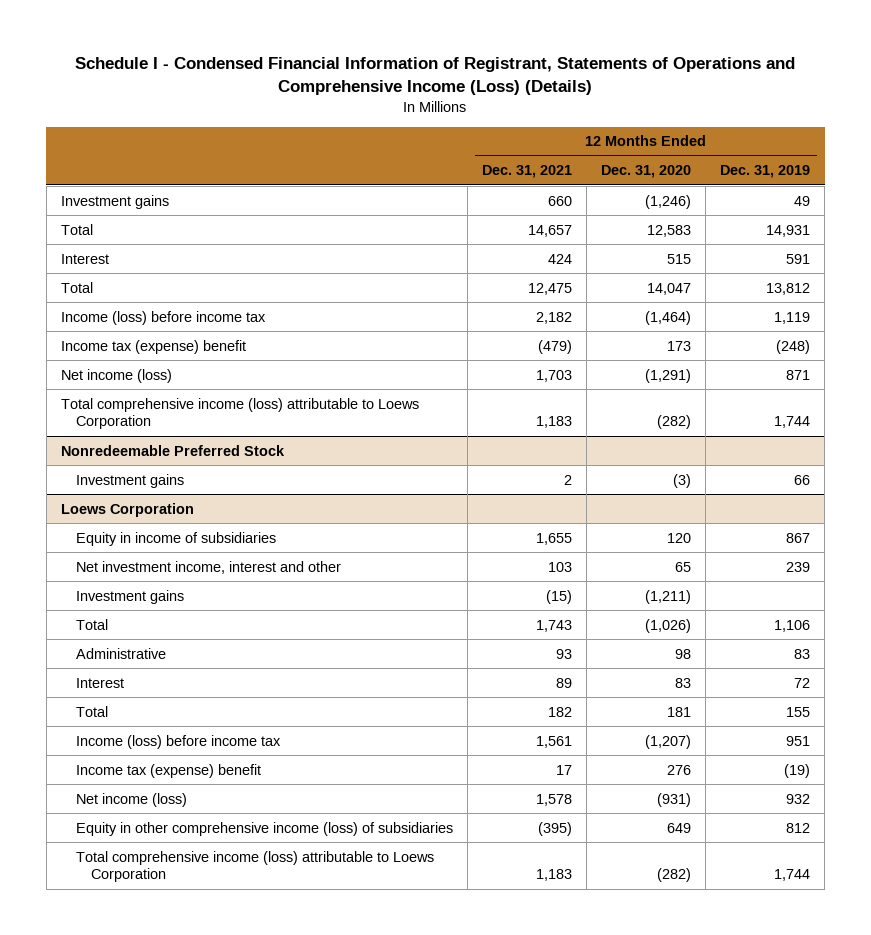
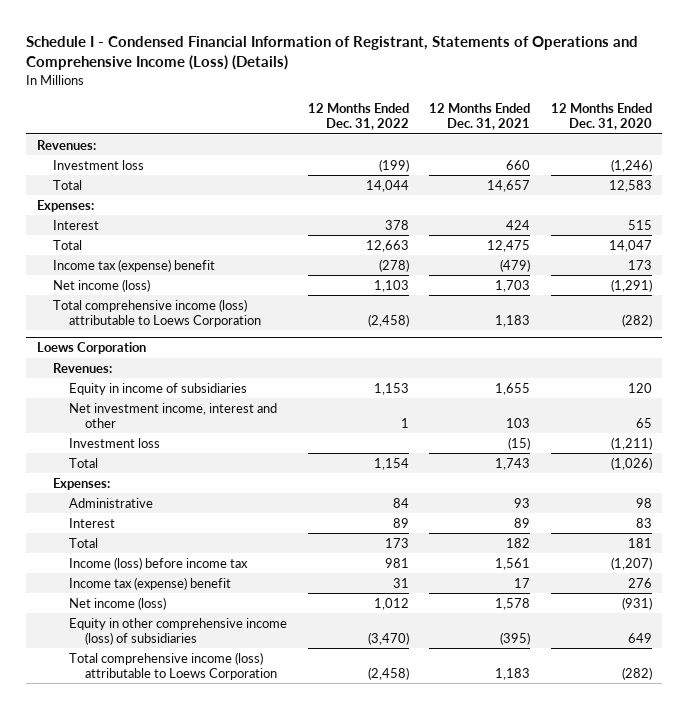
[720,165,811,179] Dec. 31, 2019 -> none
none -> [307,102,409,131] 12 Months Ended Dec. 31, 2022
none -> [36,139,96,150] Revenues:
[60,194,169,209] Investment gains -> [52,159,144,170] Investment loss
none -> [36,199,94,212] Expenses:
[60,310,266,325] Income (loss) before income tax -> none
[60,444,285,456] Nonredeemable Preferred Stock -> none
[75,473,184,488] Investment gains -> none
none -> [52,362,112,373] Revenues:
[75,589,184,604] Investment gains -> [68,437,160,448] Investment loss
none -> [52,477,110,490] Expenses:

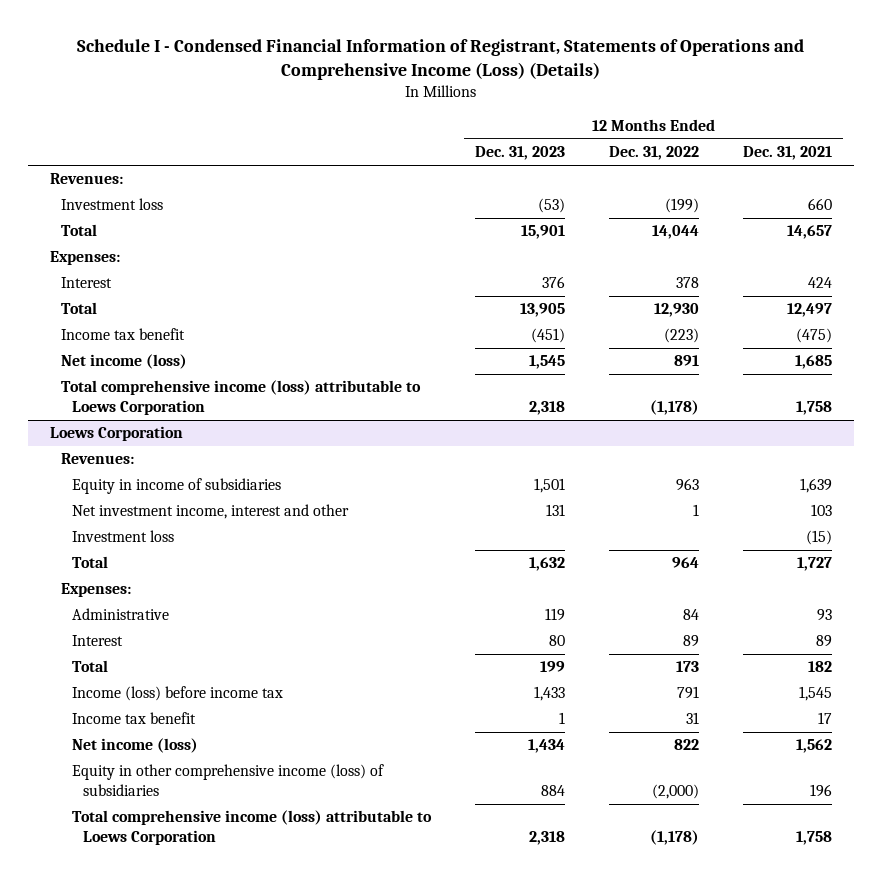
[550,102,652,131] 12 Months Ended Dec. 31, 2020 -> none
none -> [475,146,566,161] Dec. 31, 2023
[365,239,409,252] 12,663 -> [654,303,700,318] 12,930
[487,239,531,252] 12,475 -> [787,303,833,318] 12,497
[52,258,215,272] Income tax (expense) benefit -> [60,328,185,341] Income tax benefit
[378,258,409,272] (278) -> [664,328,700,344] (223)
[500,258,531,272] (479) -> [796,328,833,344] (475)
[373,279,409,292] 1,103 -> [674,355,700,367] 891
[495,279,531,292] 1,703 -> [795,355,833,370] 1,685
[367,314,409,328] (2,458) -> [650,400,700,416] (1,178)
[495,315,531,328] 1,183 -> [796,401,833,416] 1,758
[373,382,409,395] 1,153 -> [676,478,700,492] 963
[495,382,531,395] 1,655 -> [800,478,833,494] 1,639
[373,457,409,470] 1,154 -> [672,557,700,569] 964
[495,457,531,470] 1,743 -> [797,557,833,572] 1,727
[384,557,409,568] 981 -> [677,686,700,700] 791
[495,557,531,570] 1,561 -> [799,686,833,702] 1,545
[68,576,231,590] Income tax (expense) benefit -> [72,712,197,725] Income tax benefit
[373,597,409,610] 1,012 -> [674,739,700,751] 822
[495,597,531,610] 1,578 -> [796,739,833,754] 1,562
[367,632,409,646] (3,470) -> [652,784,700,800] (2,000)
[500,632,531,646] (395) -> [810,784,833,798] 196
[367,667,409,681] (2,458) -> [650,830,700,846] (1,178)
[495,668,531,681] 1,183 -> [796,831,833,846] 1,758

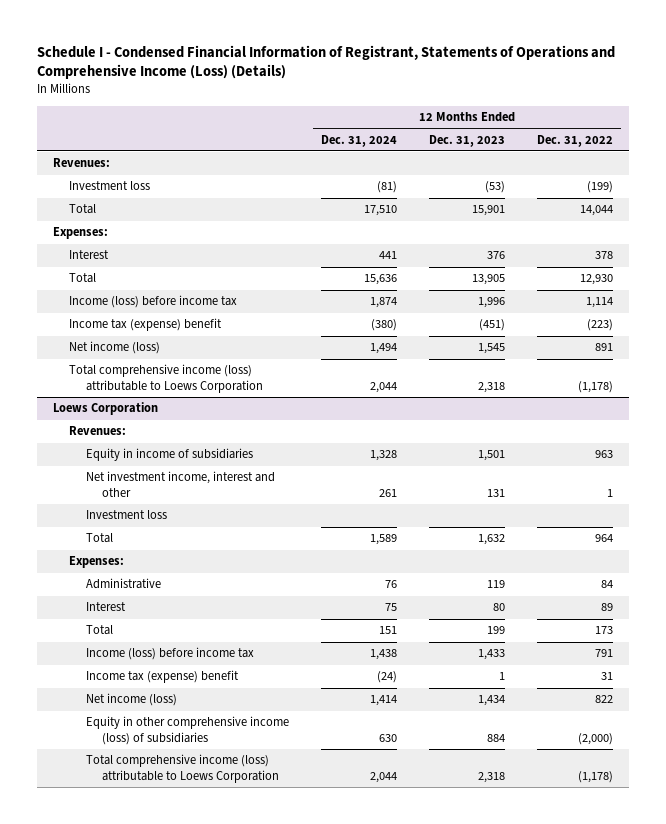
[743,146,833,161] Dec. 31, 2021 -> none
none -> [320,134,397,147] Dec. 31, 2024
none -> [69,295,238,309] Income (loss) before income tax
[60,328,185,341] Income tax benefit -> [69,318,223,332] Income tax (expense) benefit
[72,712,197,725] Income tax benefit -> [85,670,239,684] Income tax (expense) benefit

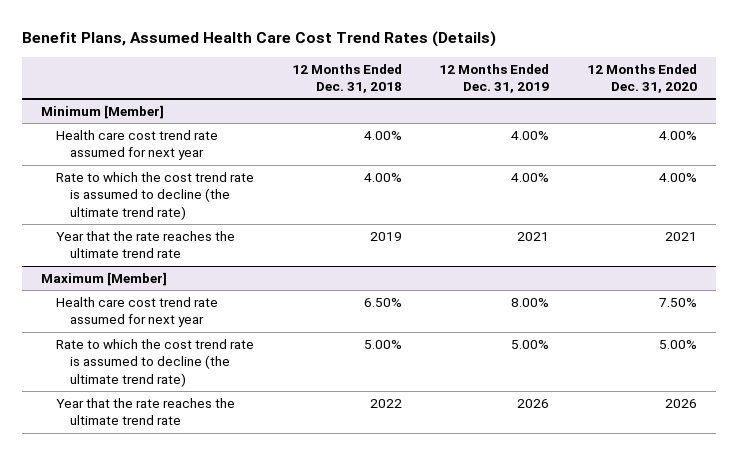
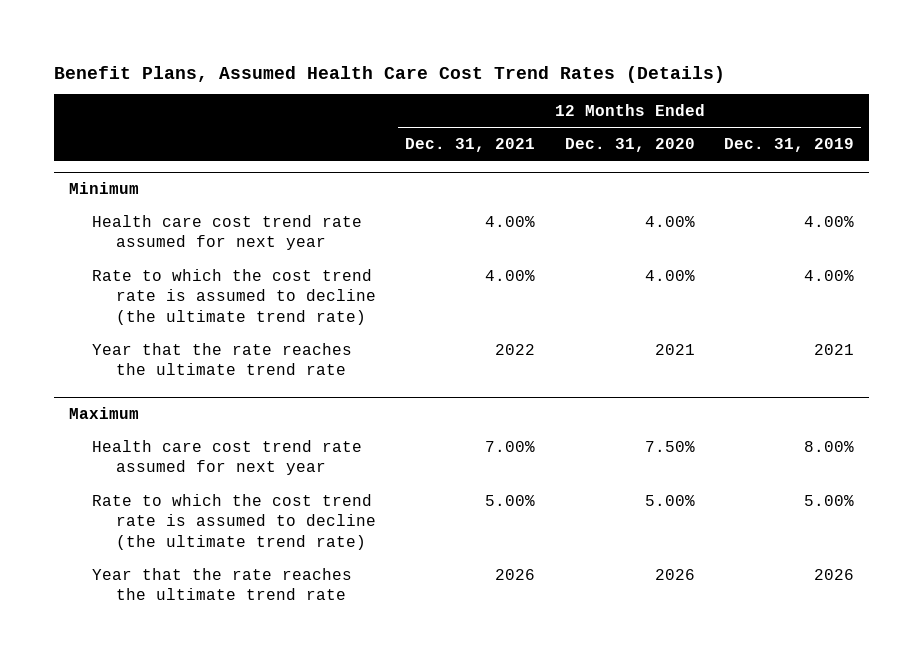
[291,63,402,94] 12 Months Ended Dec. 31, 2018 -> none
none -> [405,138,536,153] Dec. 31, 2021
[41,104,165,119] Minimum [Member] -> [68,182,139,195] Minimum
[41,271,168,286] Maximum [Member] -> [68,407,139,420] Maximum

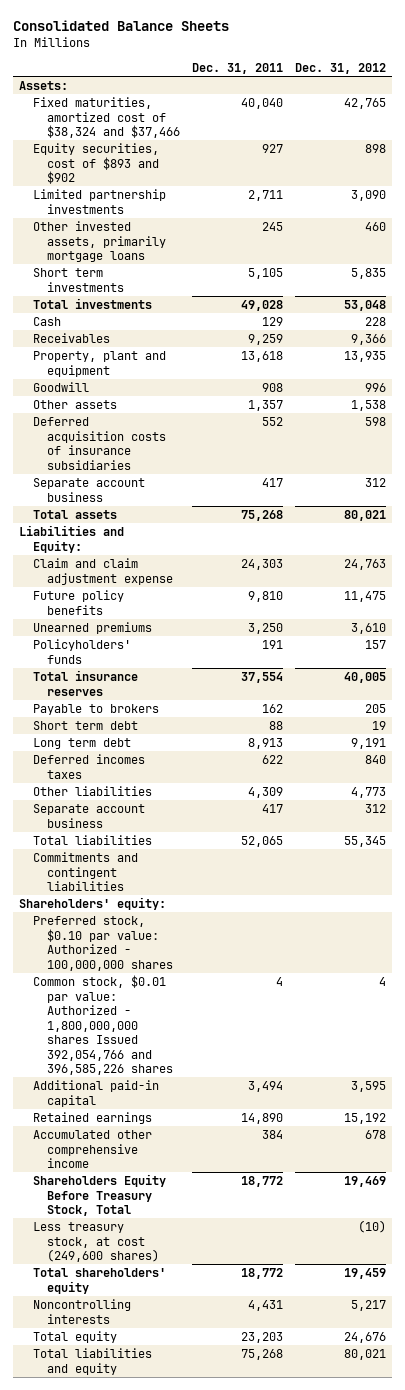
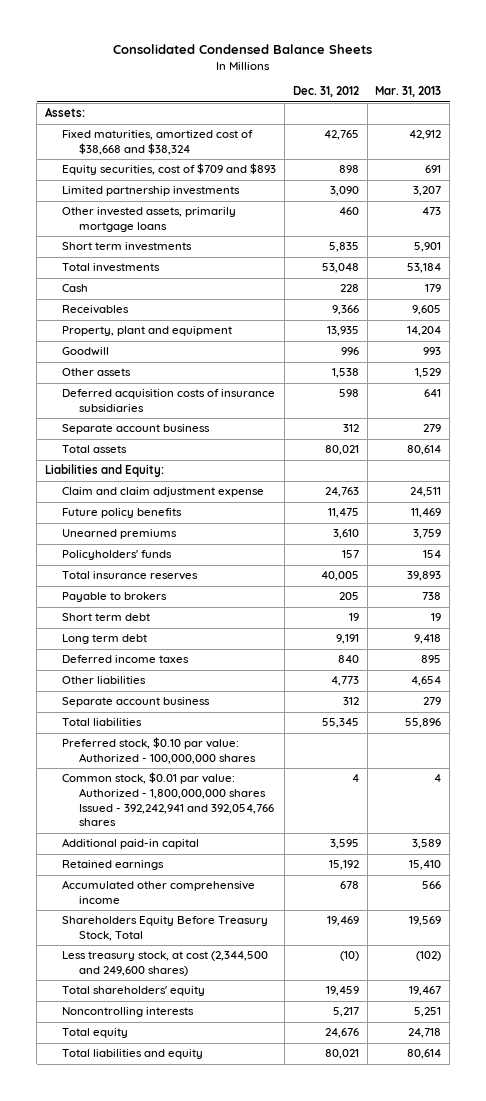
[12,19,229,31] Consolidated Balance Sheets -> [113,44,373,55] Consolidated Condensed Balance Sheets
[192,62,284,74] Dec. 31, 2011 -> none
none -> [375,86,442,98] Mar. 31, 2013
[32,97,180,139] Fixed maturities, amortized cost of $38,324 and $37,466 -> [62,130,254,156] Fixed maturities, amortized cost of $38,668 and $38,324
[32,143,159,185] Equity securities, cost of $893 and $902 -> [62,163,277,176] Equity securities, cost of $709 and $893
[32,754,145,779] Deferred incomes taxes -> [62,655,190,664] Deferred income taxes
[32,852,138,892] Commitments and contingent liabilities -> none
[18,897,166,911] Shareholders' equity: -> none
[32,975,173,1076] Common stock, $0.01 par value: Authorized - 1,800,000,000 shares Issued 392,054,766 and 396,585,226 shares -> [62,772,275,827] Common stock, $0.01 par value: Authorized - 1,800,000,000 shares Issued - 392,242,941 and 392,054,766 shares
[32,1222,159,1263] Less treasury stock, at cost (249,600 shares) -> [62,951,269,977] Less treasury stock, at cost (2,344,500 and 249,600 shares)

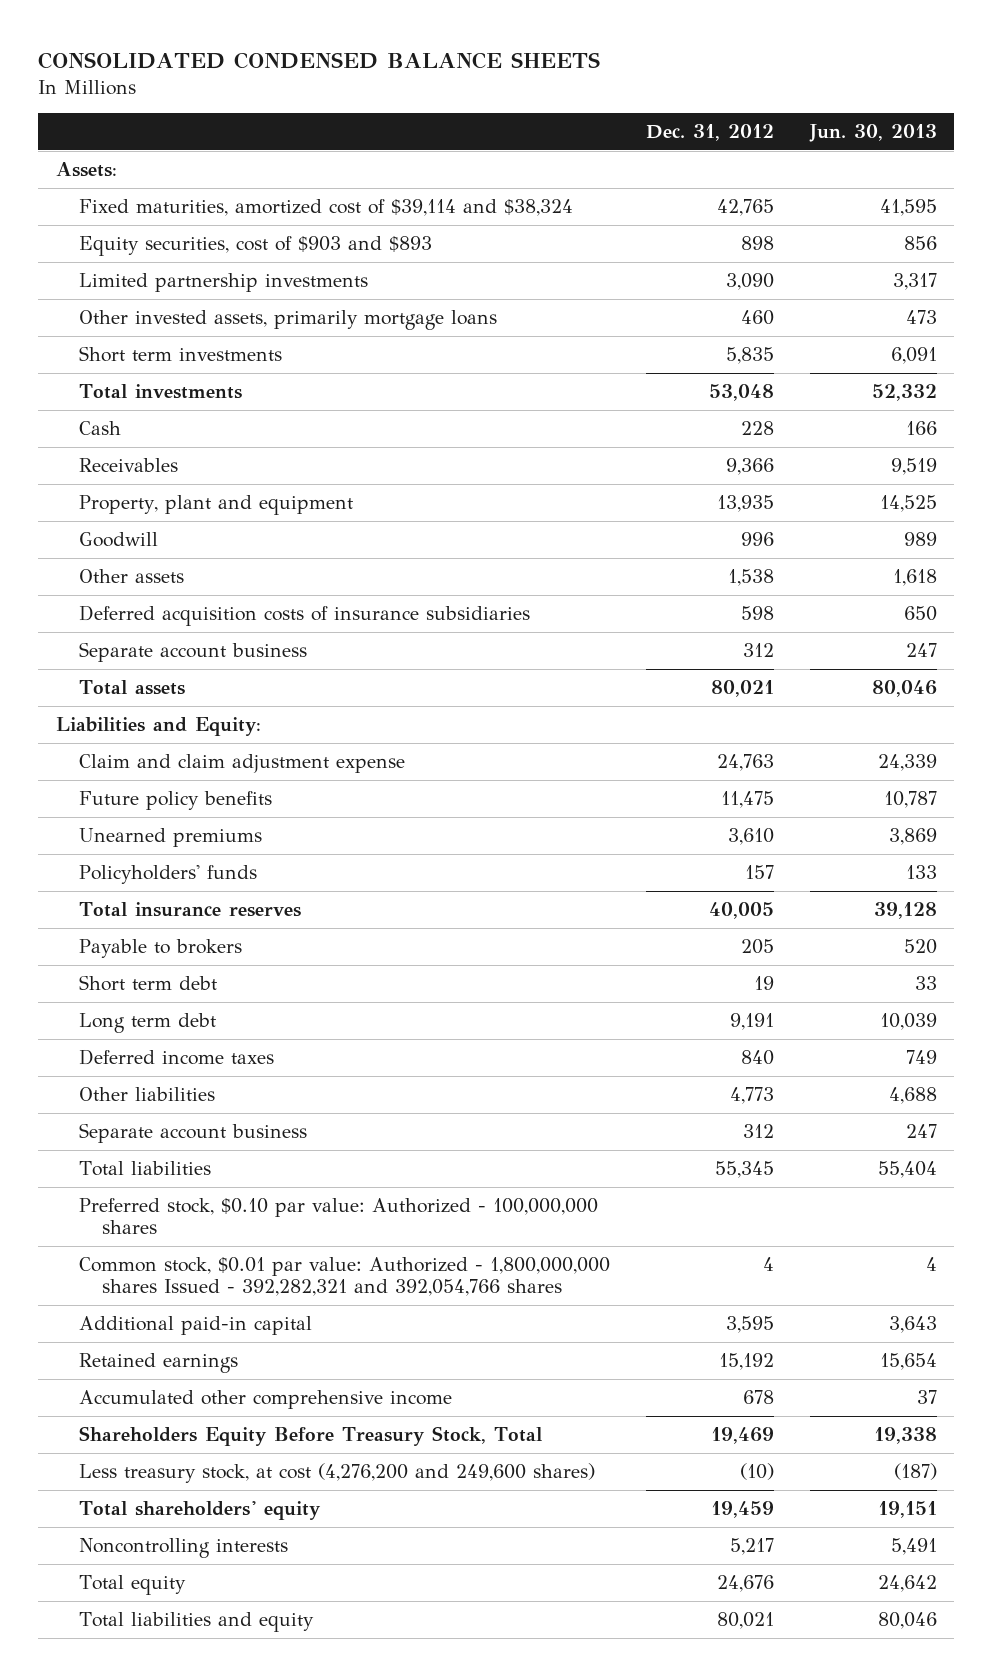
[113,44,373,55] Consolidated Condensed Balance Sheets -> [38,52,601,70] CONSOLIDATED CONDENSED BALANCE SHEETS
[375,86,442,98] Mar. 31, 2013 -> none
none -> [808,124,937,143] Jun. 30, 2013
[62,130,254,156] Fixed maturities, amortized cost of $38,668 and $38,324 -> [78,198,573,216] Fixed maturities, amortized cost of $39,114 and $38,324
[62,163,277,176] Equity securities, cost of $709 and $893 -> [78,235,432,256] Equity securities, cost of $903 and $893
[62,772,275,827] Common stock, $0.01 par value: Authorized - 1,800,000,000 shares Issued - 392,242,941 and 392,054,766 shares -> [78,1256,610,1297] Common stock, $0.01 par value: Authorized - 1,800,000,000 shares Issued - 392,282,321 and 392,054,766 shares
[62,951,269,977] Less treasury stock, at cost (2,344,500 and 249,600 shares) -> [78,1462,595,1483] Less treasury stock, at cost (4,276,200 and 249,600 shares)

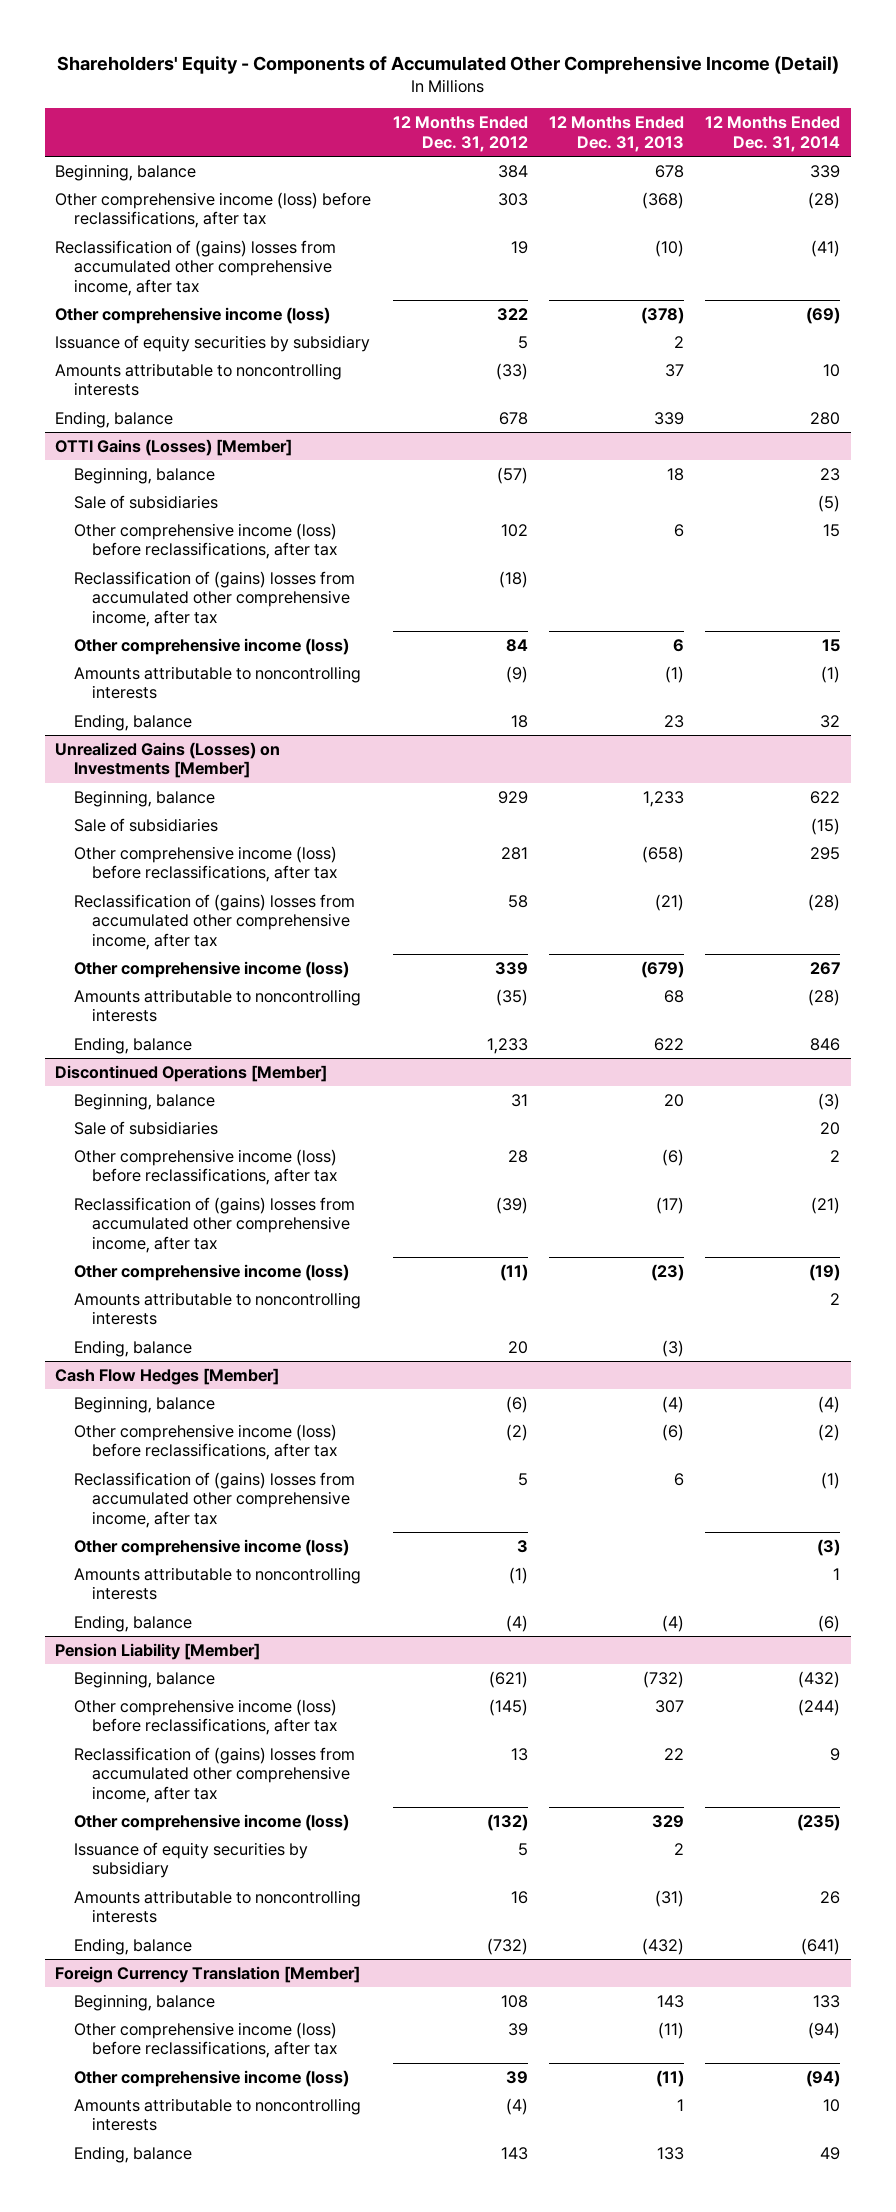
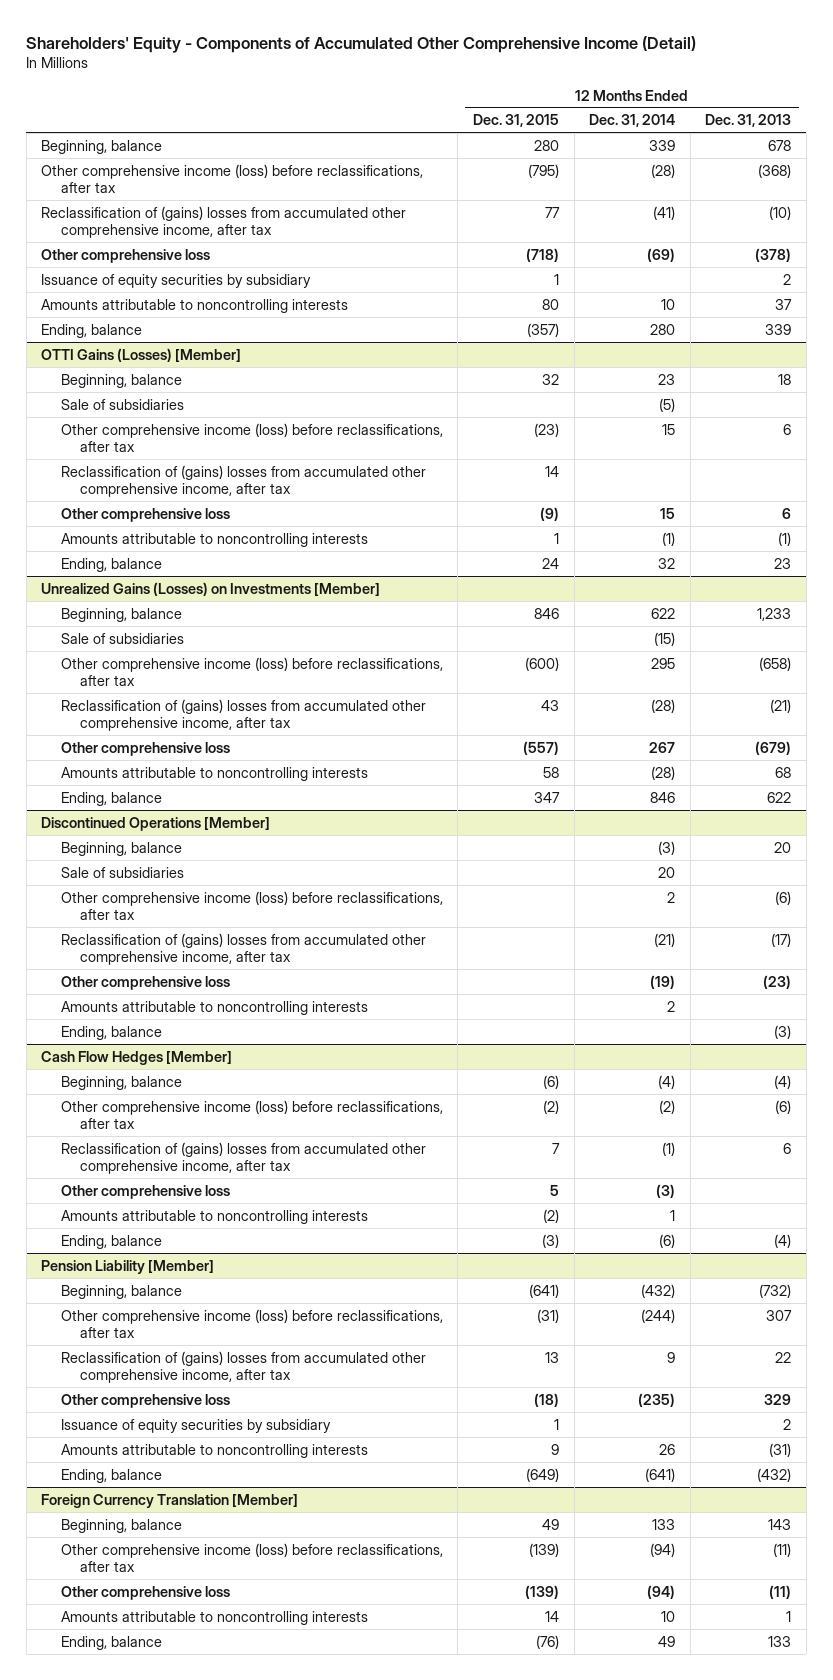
[392,116,528,152] 12 Months Ended Dec. 31, 2012 -> none
none -> [472,114,559,128] Dec. 31, 2015
[55,306,331,324] Other comprehensive income (loss) -> [41,248,211,263] Other comprehensive loss
[73,637,349,655] Other comprehensive income (loss) -> [60,507,230,522] Other comprehensive loss
[73,960,349,978] Other comprehensive income (loss) -> [60,741,230,756] Other comprehensive loss
[73,1263,349,1281] Other comprehensive income (loss) -> [60,975,230,990] Other comprehensive loss
[73,1538,349,1556] Other comprehensive income (loss) -> [60,1184,230,1199] Other comprehensive loss
[73,1813,349,1831] Other comprehensive income (loss) -> [60,1393,230,1408] Other comprehensive loss
[73,2069,349,2087] Other comprehensive income (loss) -> [60,1585,230,1600] Other comprehensive loss

